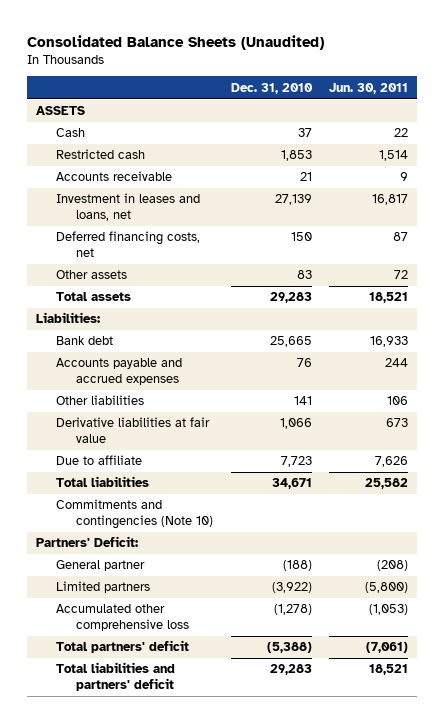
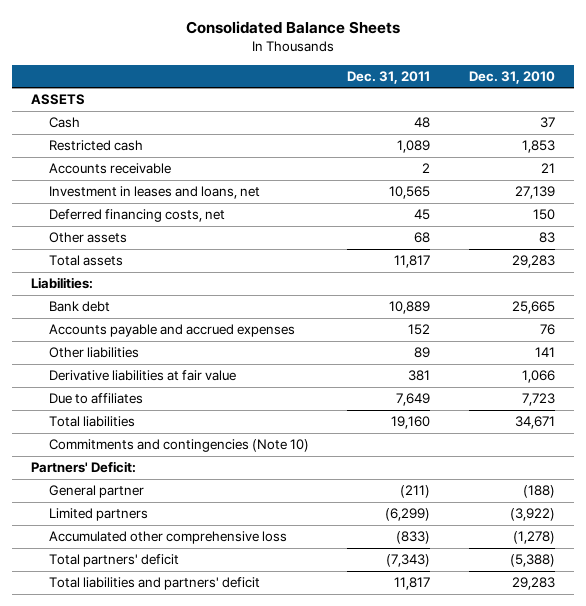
[27,34,325,50] Consolidated Balance Sheets (Unaudited) -> [186,21,401,35] Consolidated Balance Sheets
[329,82,409,94] Jun. 30, 2011 -> none
none -> [347,70,431,84] Dec. 31, 2011
[56,455,143,466] Due to affiliate -> [48,393,143,405] Due to affiliates

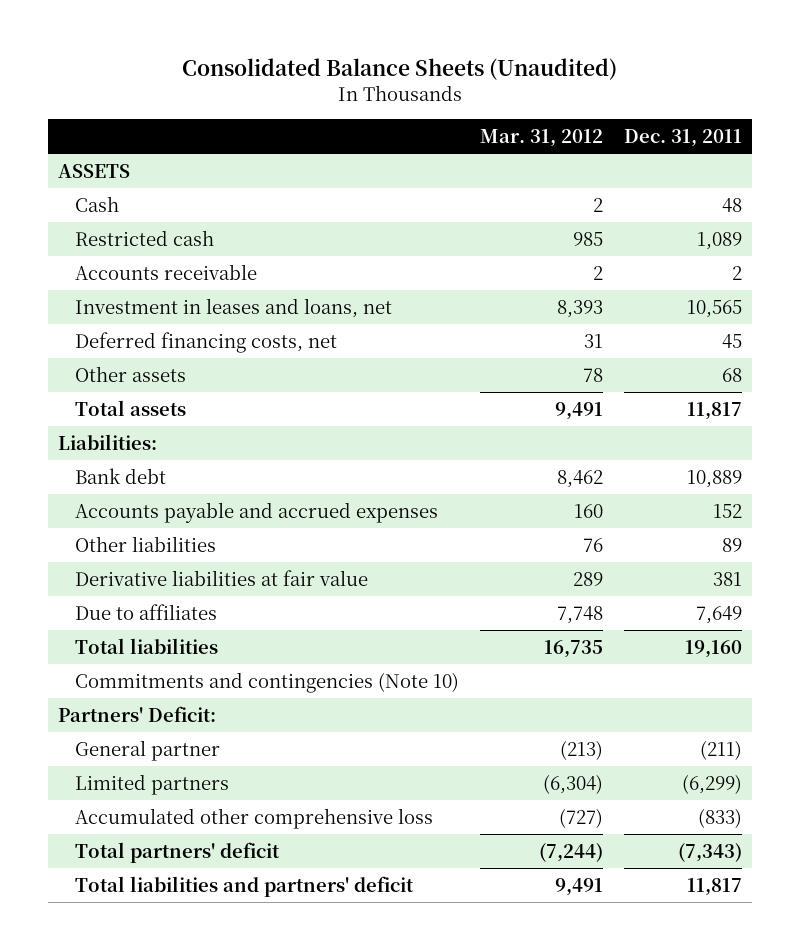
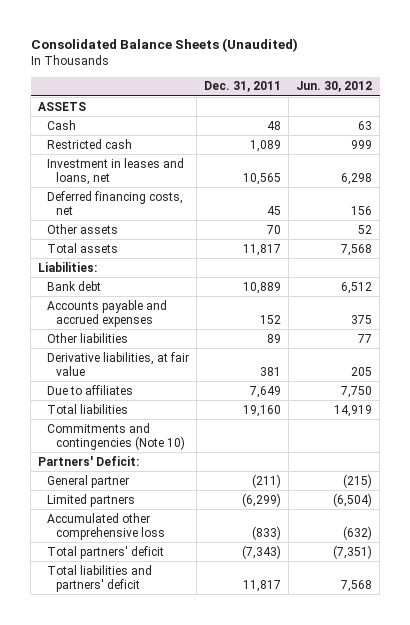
[480,128,604,147] Mar. 31, 2012 -> none
none -> [296,81,373,93] Jun. 30, 2012
[75,263,258,280] Accounts receivable -> none
[722,367,743,382] 68 -> [267,224,282,234] 70
[75,569,369,586] Derivative liabilities at fair value -> [47,351,190,376] Derivative liabilities, at fair value

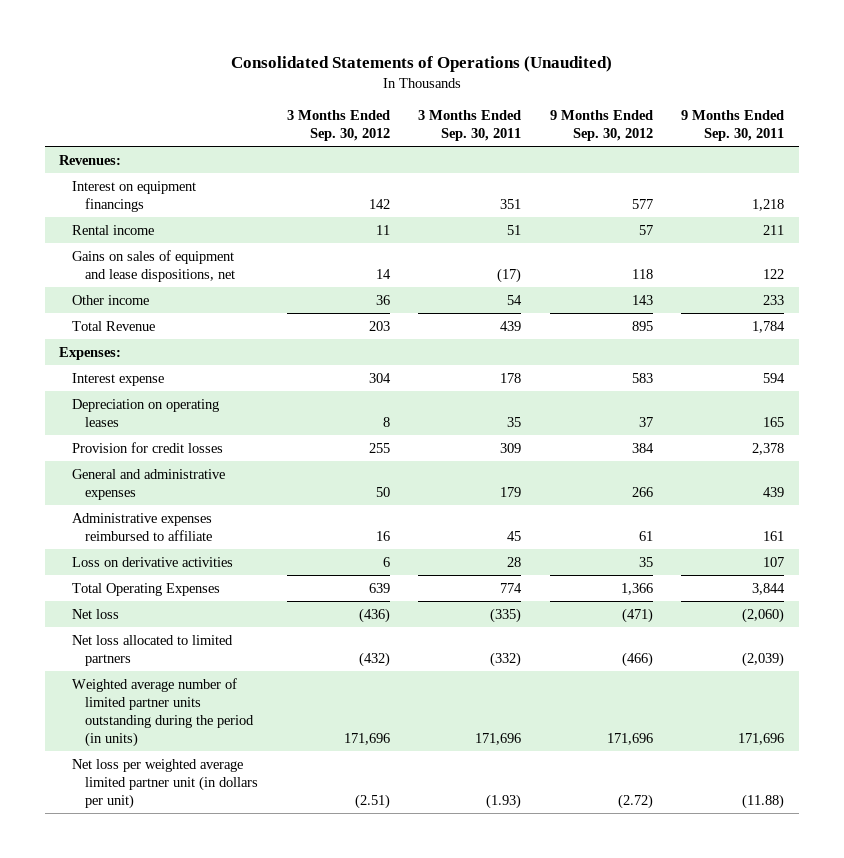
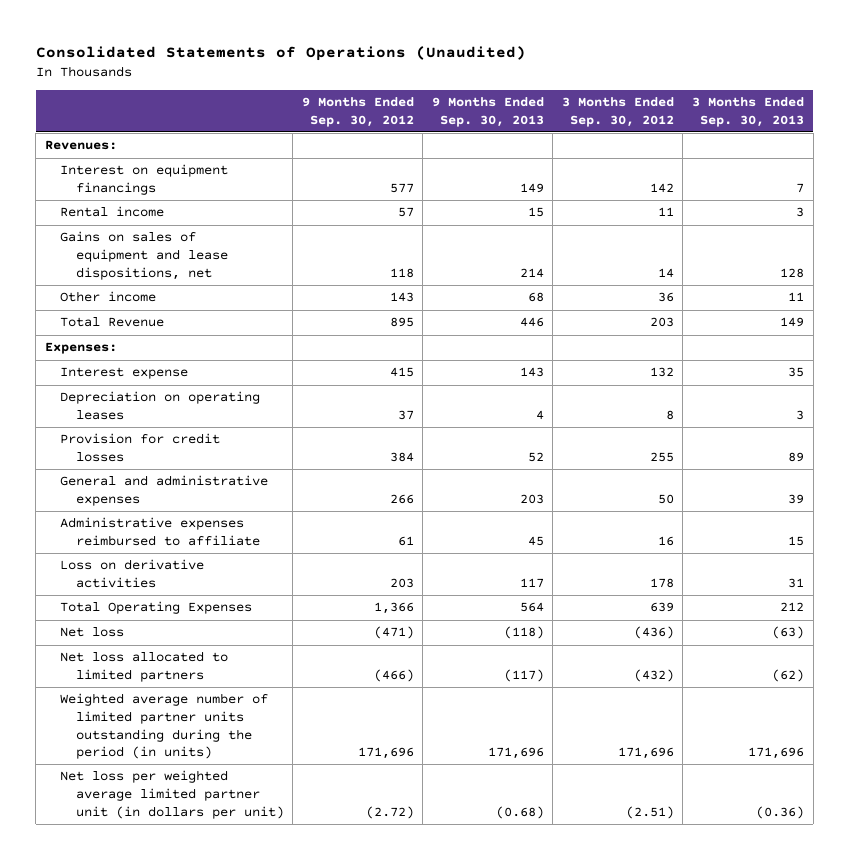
[418,109,522,142] 3 Months Ended Sep. 30, 2011 -> none
[681,109,785,142] 9 Months Ended Sep. 30, 2011 -> none
none -> [431,97,544,127] 9 Months Ended Sep. 30, 2013
none -> [691,97,804,127] 3 Months Ended Sep. 30, 2013
[368,372,391,383] 304 -> [649,367,674,378] 132
[631,372,653,383] 583 -> [389,367,414,378] 415
[382,556,390,567] 6 -> [649,578,674,589] 178
[638,556,653,567] 35 -> [389,578,414,589] 203

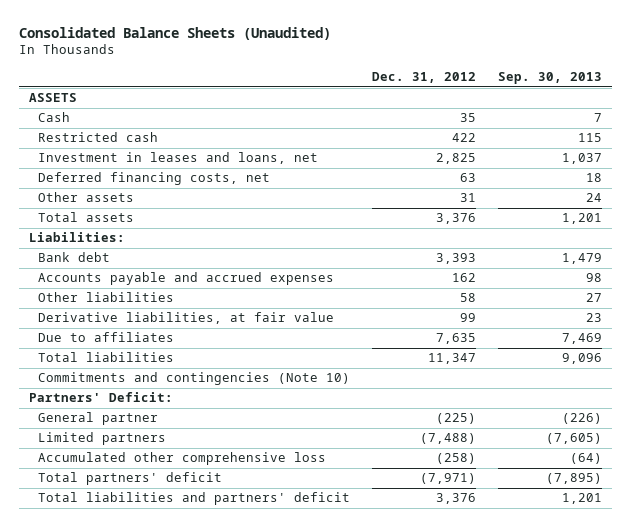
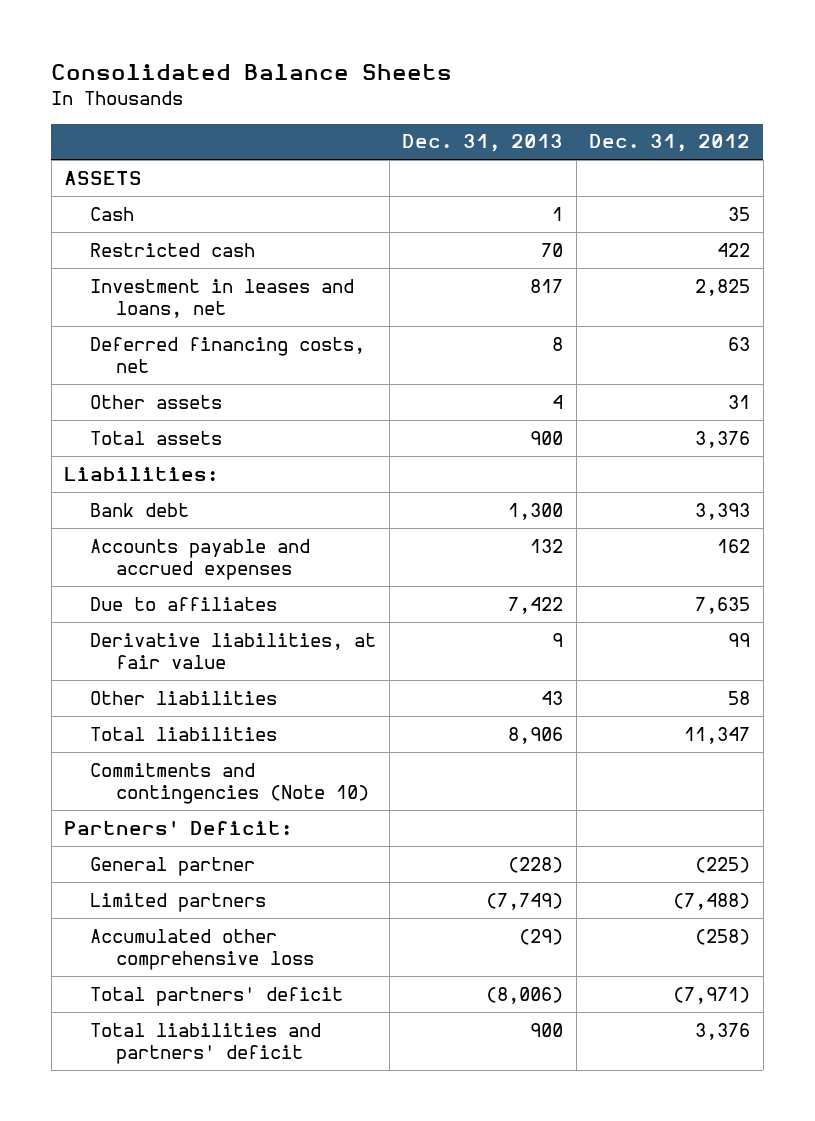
[18,26,331,40] Consolidated Balance Sheets (Unaudited) -> [51,64,453,81] Consolidated Balance Sheets
[497,72,602,85] Sep. 30, 2013 -> none
none -> [402,134,564,153] Dec. 31, 2013
[38,312,335,325] Derivative liabilities, at fair value -> [90,632,377,670] Derivative liabilities, at fair value
[38,292,175,303] Other liabilities -> [90,690,278,705] Other liabilities

